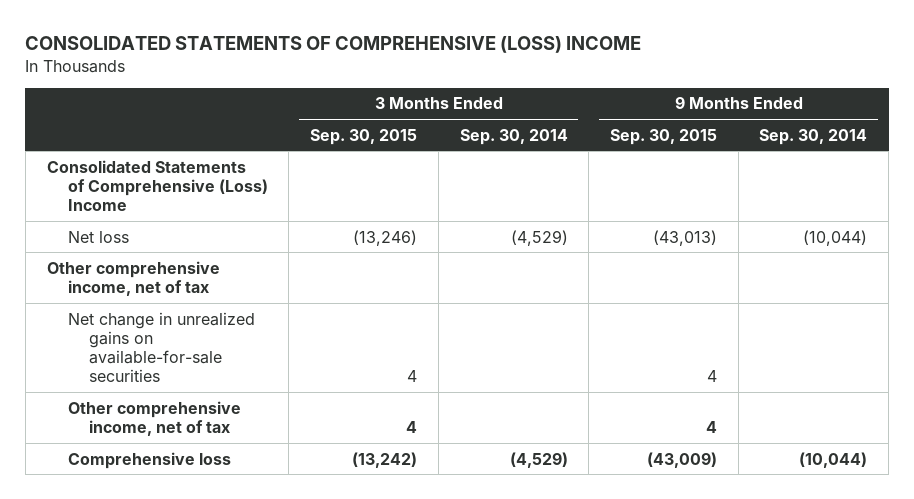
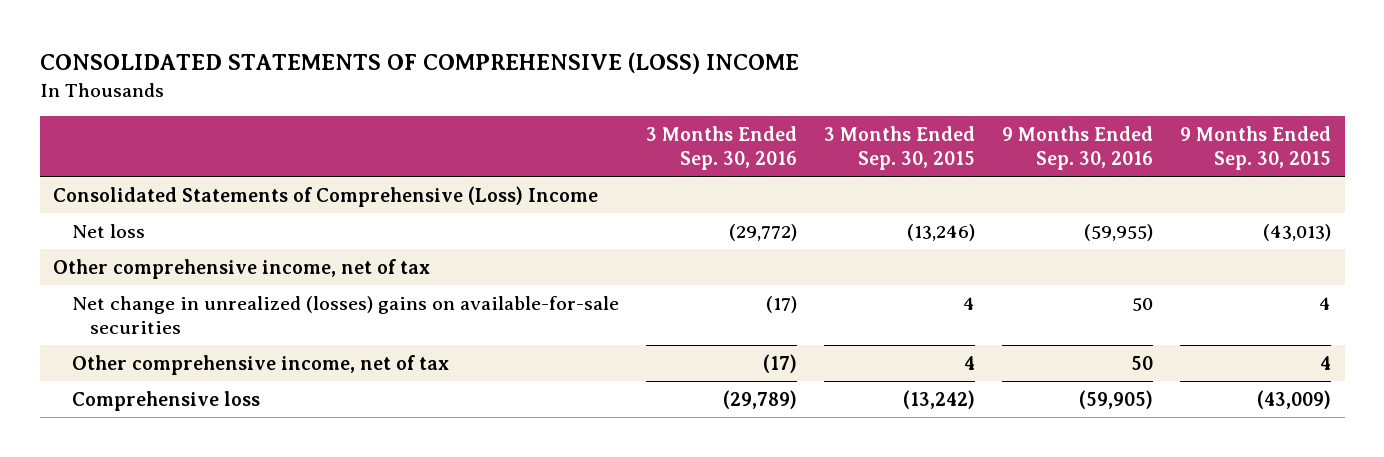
[459,128,568,145] Sep. 30, 2014 -> none
[759,128,868,145] Sep. 30, 2014 -> none
none -> [645,126,797,171] 3 Months Ended Sep. 30, 2016
none -> [1002,126,1154,171] 9 Months Ended Sep. 30, 2016
[67,311,255,383] Net change in unrealized gains on available-for-sale securities -> [71,295,619,334] Net change in unrealized (losses) gains on available-for-sale securities

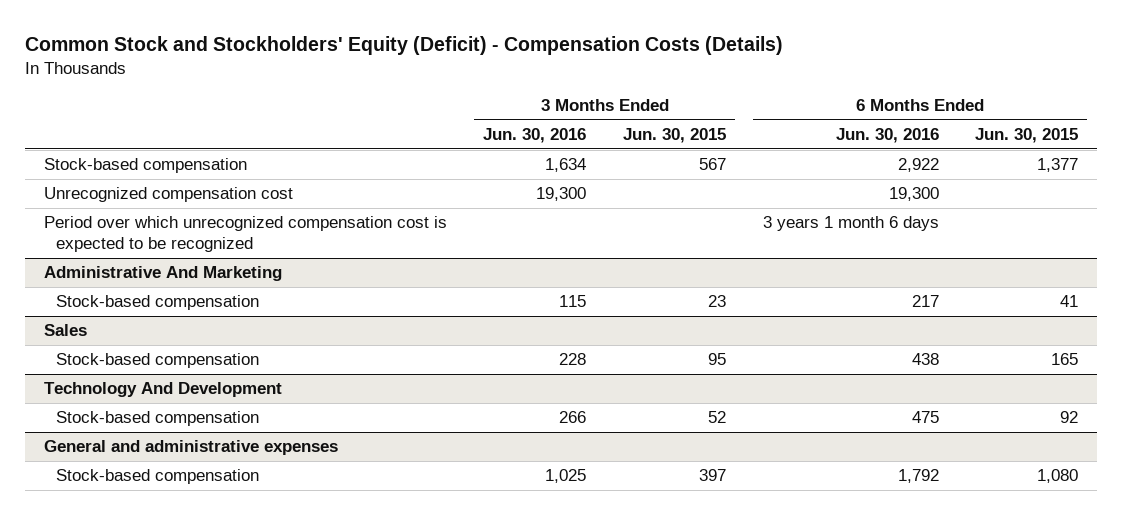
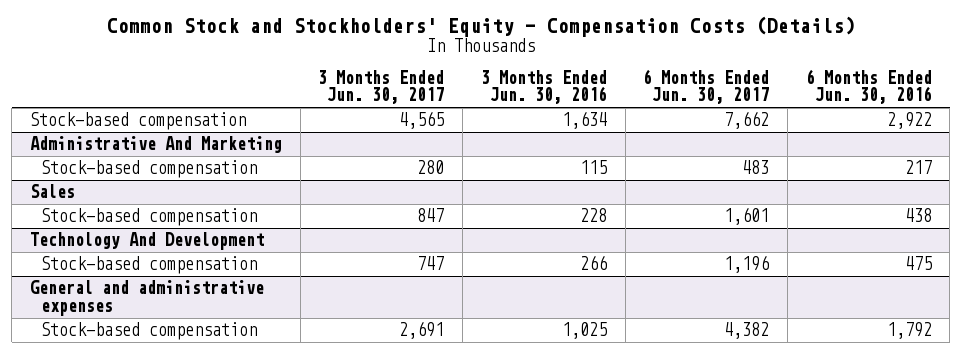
[25,36,784,56] Common Stock and Stockholders' Equity (Deficit) - Compensation Costs (Details) -> [106,16,855,38] Common Stock and Stockholders' Equity - Compensation Costs (Details)
[622,128,726,144] Jun. 30, 2015 -> none
[975,128,1079,144] Jun. 30, 2015 -> none
none -> [318,69,445,105] 3 Months Ended Jun. 30, 2017
none -> [643,68,770,105] 6 Months Ended Jun. 30, 2017
[43,187,293,203] Unrecognized compensation cost -> none
[43,216,447,252] Period over which unrecognized compensation cost is expected to be recognized -> none

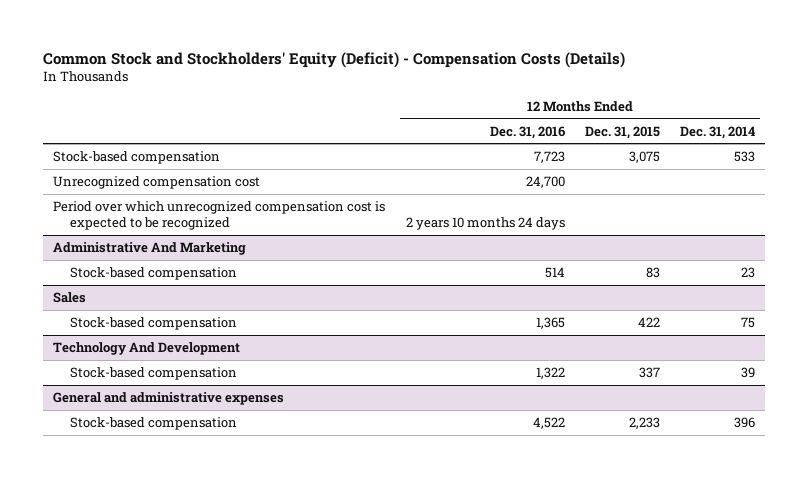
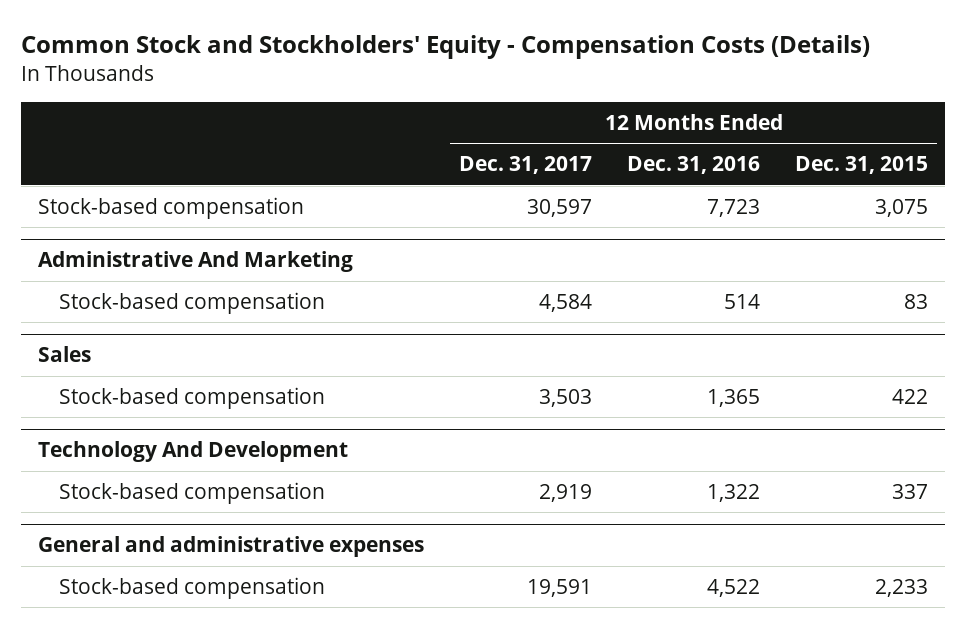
[43,51,626,68] Common Stock and Stockholders' Equity (Deficit) - Compensation Costs (Details) -> [20,35,870,60] Common Stock and Stockholders' Equity - Compensation Costs (Details)
[679,125,755,139] Dec. 31, 2014 -> none
none -> [459,156,593,175] Dec. 31, 2017
[53,175,261,189] Unrecognized compensation cost -> none
[53,200,386,231] Period over which unrecognized compensation cost is expected to be recognized -> none

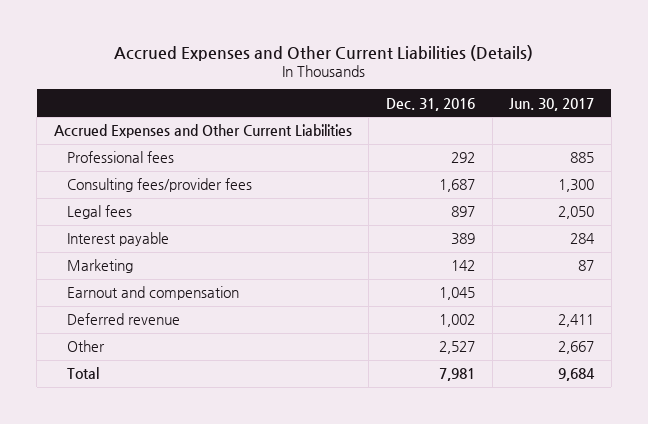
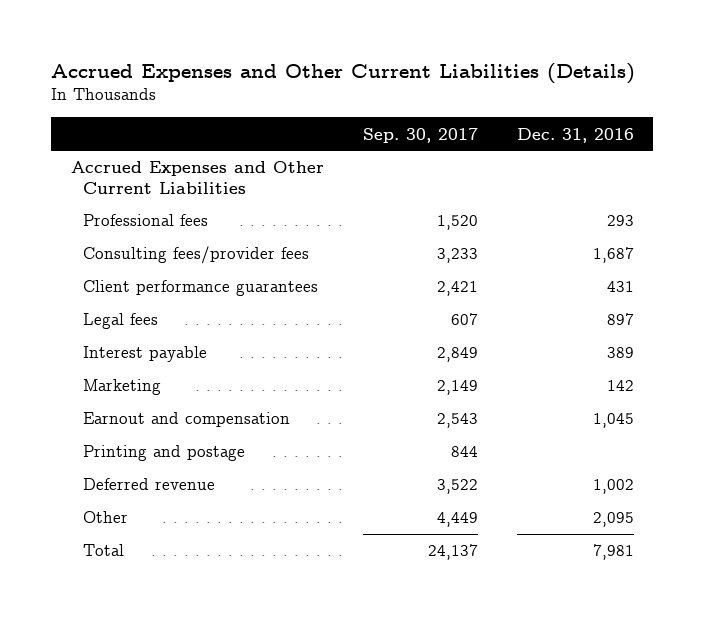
[509,97,595,111] Jun. 30, 2017 -> none
none -> [362,127,478,143] Sep. 30, 2017
[451,152,476,164] 292 -> [606,215,634,227] 293
none -> [83,280,319,297] Client performance guarantees
none -> [83,445,246,462] Printing and postage
[439,341,476,355] 2,527 -> [592,512,634,528] 2,095

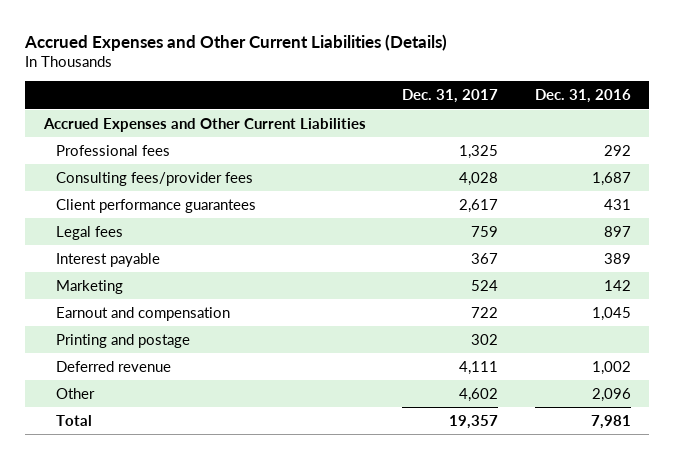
[362,127,478,143] Sep. 30, 2017 -> none
none -> [402,89,499,104] Dec. 31, 2017
[606,215,634,227] 293 -> [604,144,632,156] 292
[592,512,634,528] 2,095 -> [592,387,632,402] 2,096

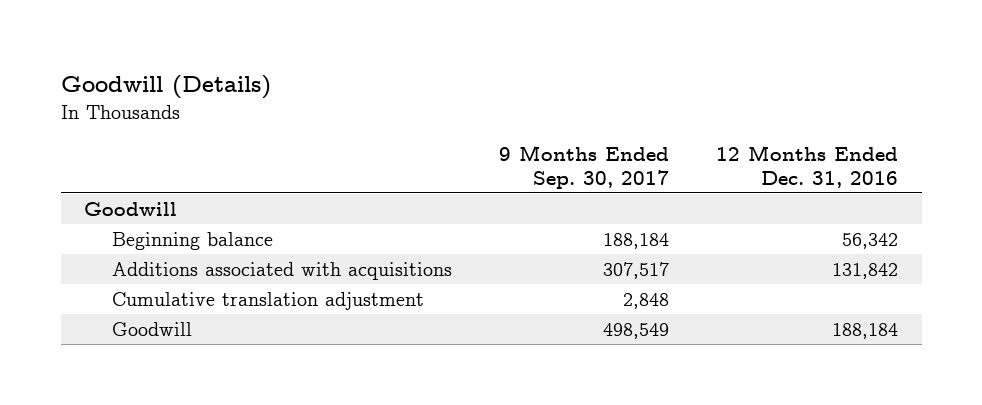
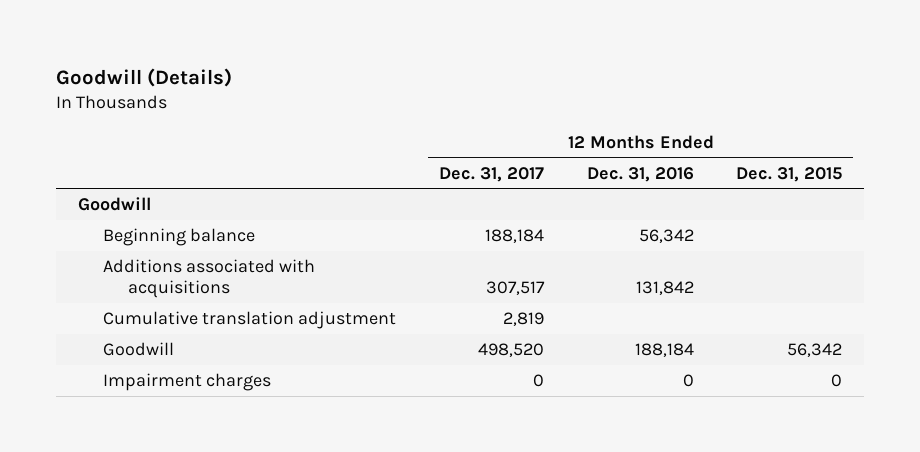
[499,145,670,189] 9 Months Ended Sep. 30, 2017 -> none
none -> [438,166,544,182] Dec. 31, 2017
none -> [736,166,843,182] Dec. 31, 2015
none -> [102,373,271,392] Impairment charges

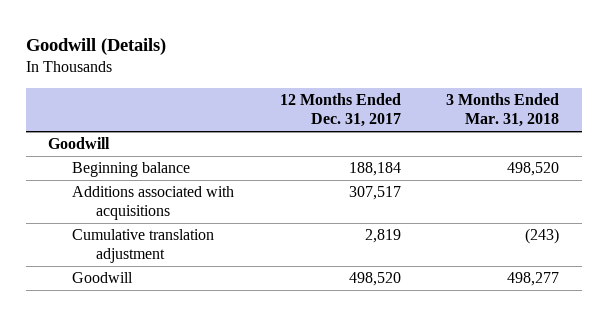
[586,166,694,182] Dec. 31, 2016 -> none
[736,166,843,182] Dec. 31, 2015 -> none
none -> [446,93,560,128] 3 Months Ended Mar. 31, 2018
[102,373,271,392] Impairment charges -> none

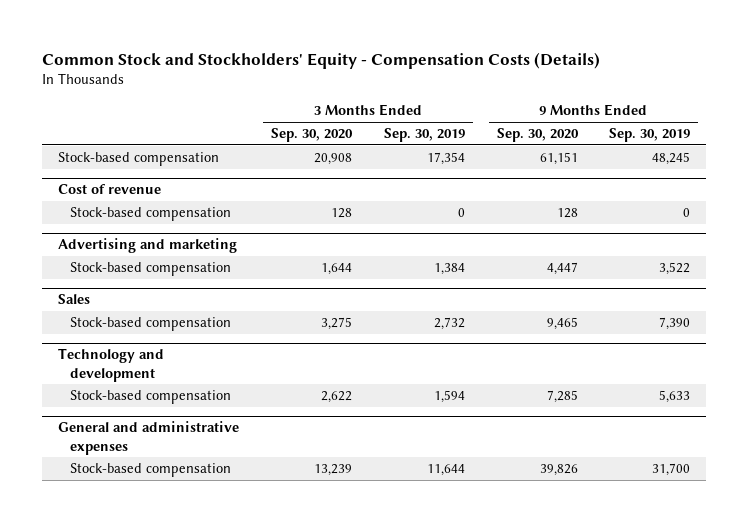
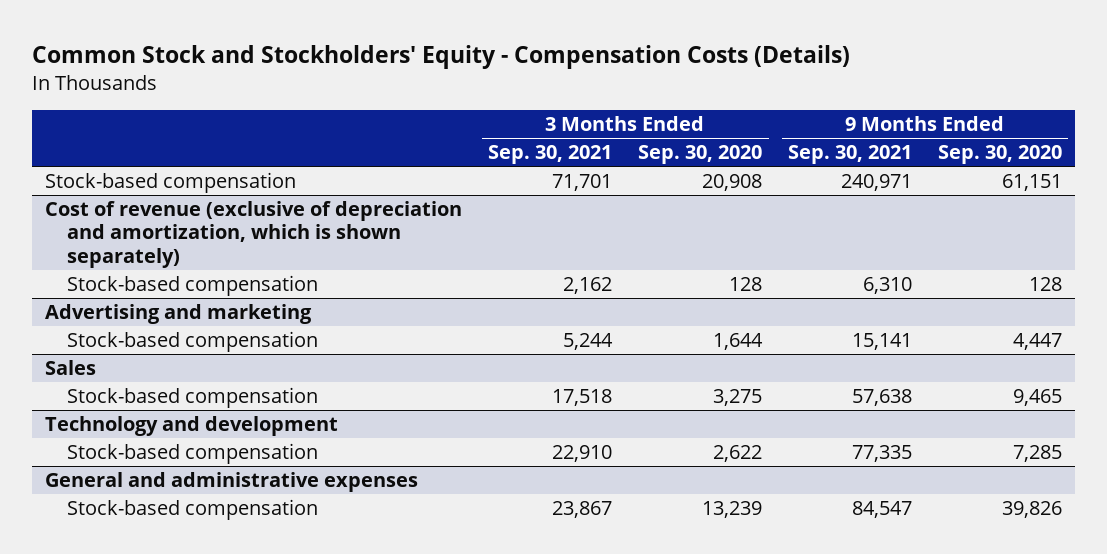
[383,128,465,143] Sep. 30, 2019 -> none
[609,128,691,143] Sep. 30, 2019 -> none
none -> [488,145,613,165] Sep. 30, 2021
none -> [788,145,913,165] Sep. 30, 2021
[57,184,161,195] Cost of revenue -> [45,201,463,268] Cost of revenue (exclusive of depreciation and amortization, which is shown separately)

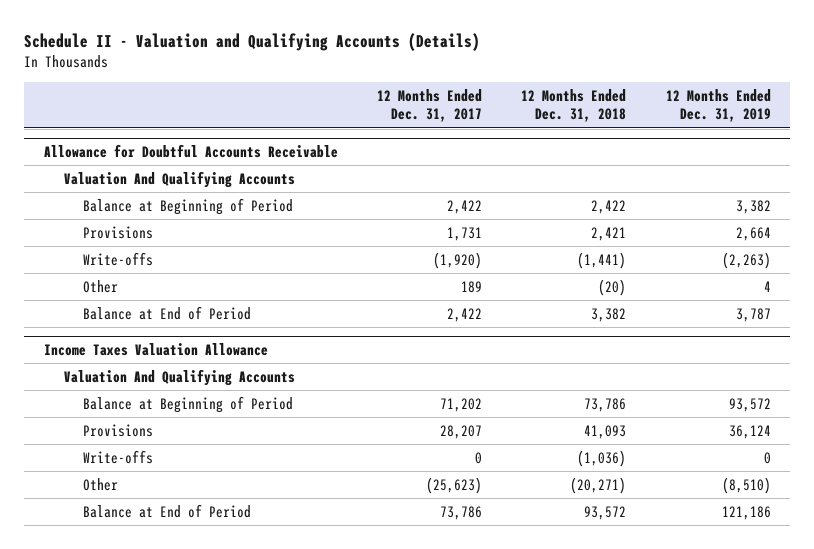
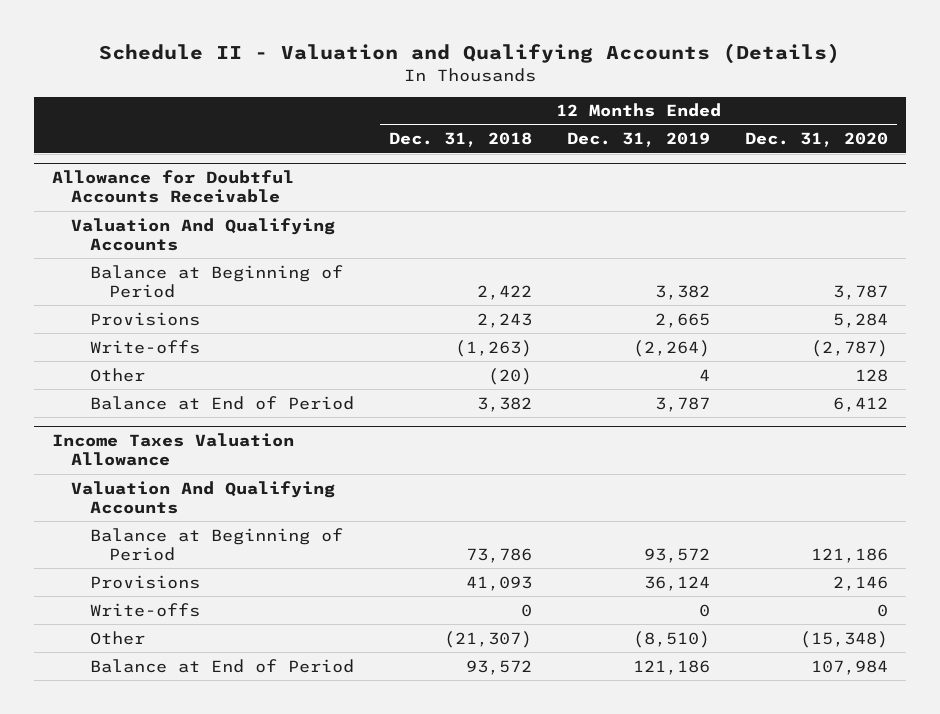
[377,89,483,123] 12 Months Ended Dec. 31, 2017 -> none
none -> [745,132,889,148] Dec. 31, 2020
[591,226,627,241] 2,421 -> [476,312,532,328] 2,243
[735,226,771,241] 2,664 -> [655,312,711,328] 2,665
[577,251,627,269] (1,441) -> [454,339,532,357] (1,263)
[721,251,771,269] (2,263) -> [633,339,711,357] (2,264)
[577,449,627,467] (1,036) -> [520,603,532,617] 0
[570,476,627,494] (20,271) -> [443,630,532,648] (21,307)

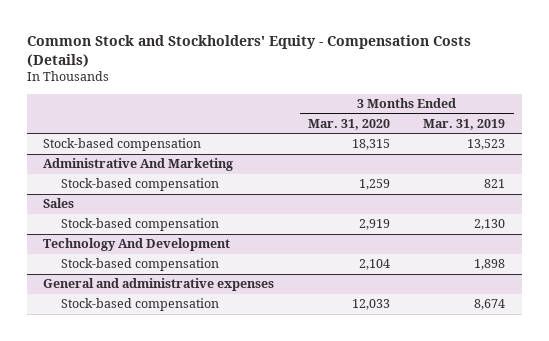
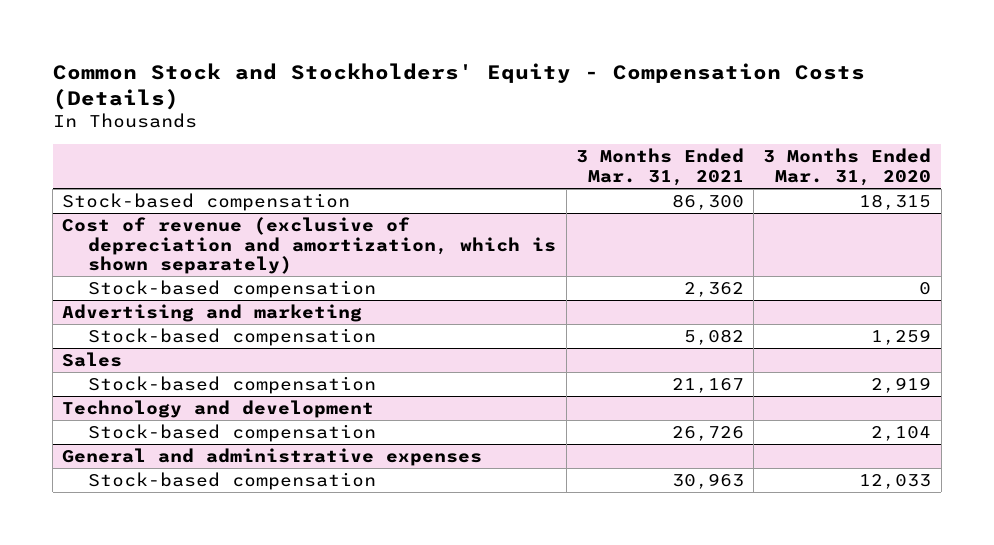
[423,118,506,130] Mar. 31, 2019 -> none
none -> [575,148,744,186] 3 Months Ended Mar. 31, 2021
none -> [62,217,557,275] Cost of revenue (exclusive of depreciation and amortization, which is shown separately)
none -> [88,280,377,299] Stock-based compensation
[43,158,234,172] Administrative And Marketing -> [62,304,363,323] Advertising and marketing
[43,238,231,252] Technology And Development -> [62,400,375,419] Technology and development

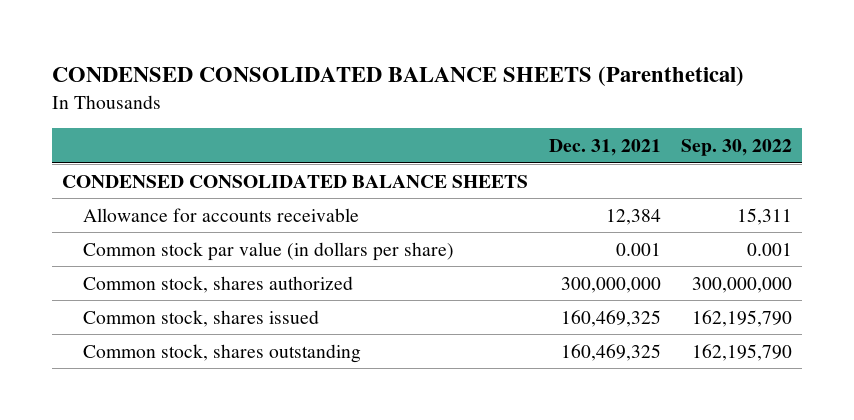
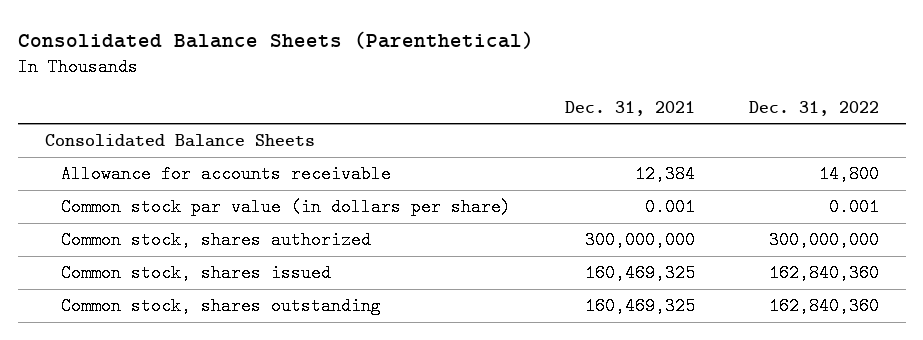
[51,66,744,87] CONDENSED CONSOLIDATED BALANCE SHEETS (Parenthetical) -> [17,30,534,49] Consolidated Balance Sheets (Parenthetical)
[681,138,793,156] Sep. 30, 2022 -> none
none -> [748,100,879,116] Dec. 31, 2022
[62,174,529,188] CONDENSED CONSOLIDATED BALANCE SHEETS -> [44,134,315,148] Consolidated Balance Sheets

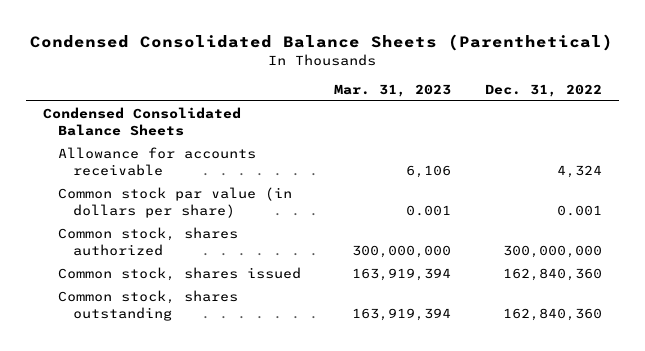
[17,30,534,49] Consolidated Balance Sheets (Parenthetical) -> [30,33,614,51] Condensed Consolidated Balance Sheets (Parenthetical)
[564,100,695,116] Dec. 31, 2021 -> none
none -> [334,83,452,97] Mar. 31, 2023
[44,134,315,148] Consolidated Balance Sheets -> [43,107,242,136] Condensed Consolidated Balance Sheets
[818,165,879,184] 14,800 -> [556,164,602,178] 4,324

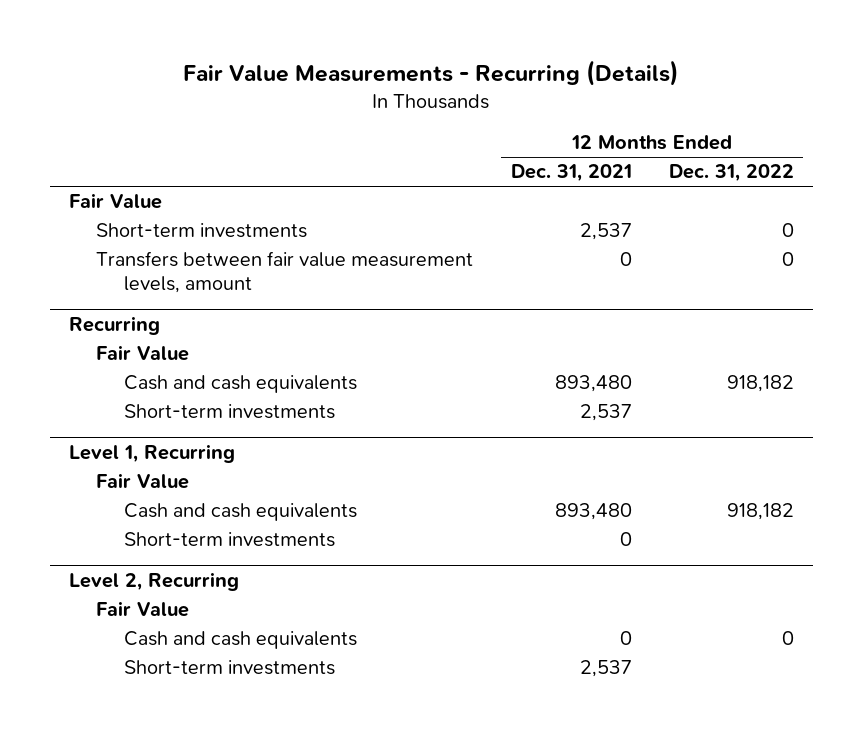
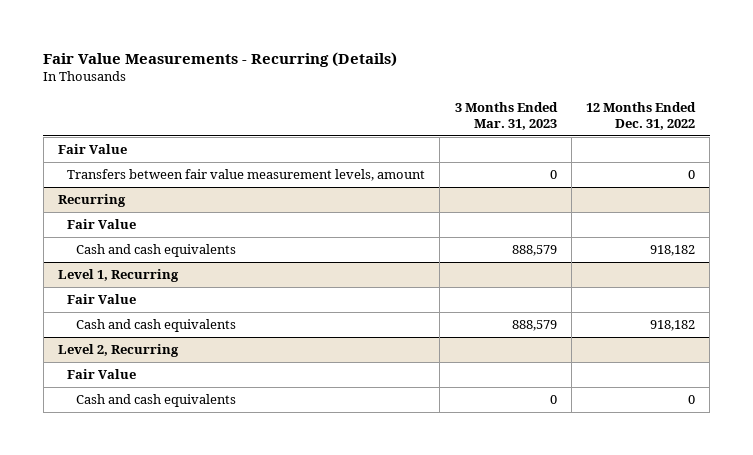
[510,164,632,183] Dec. 31, 2021 -> none
none -> [454,101,558,130] 3 Months Ended Mar. 31, 2023
[96,223,308,239] Short-term investments -> none
[124,404,336,420] Short-term investments -> none
[124,532,336,548] Short-term investments -> none
[124,660,336,676] Short-term investments -> none

